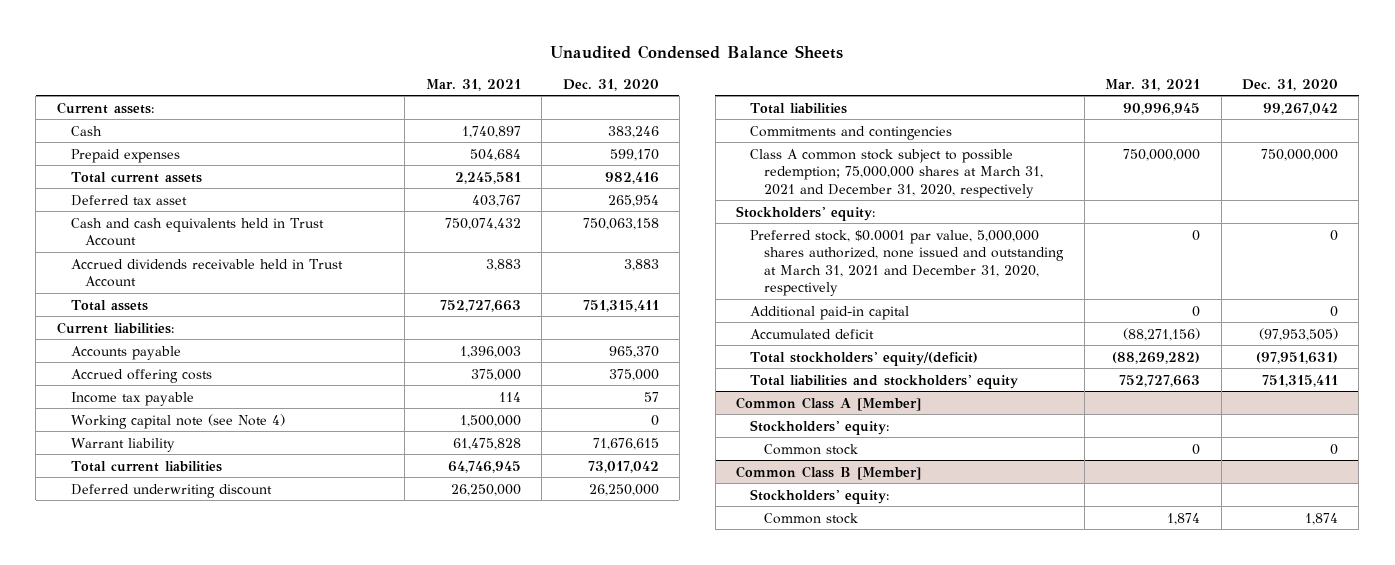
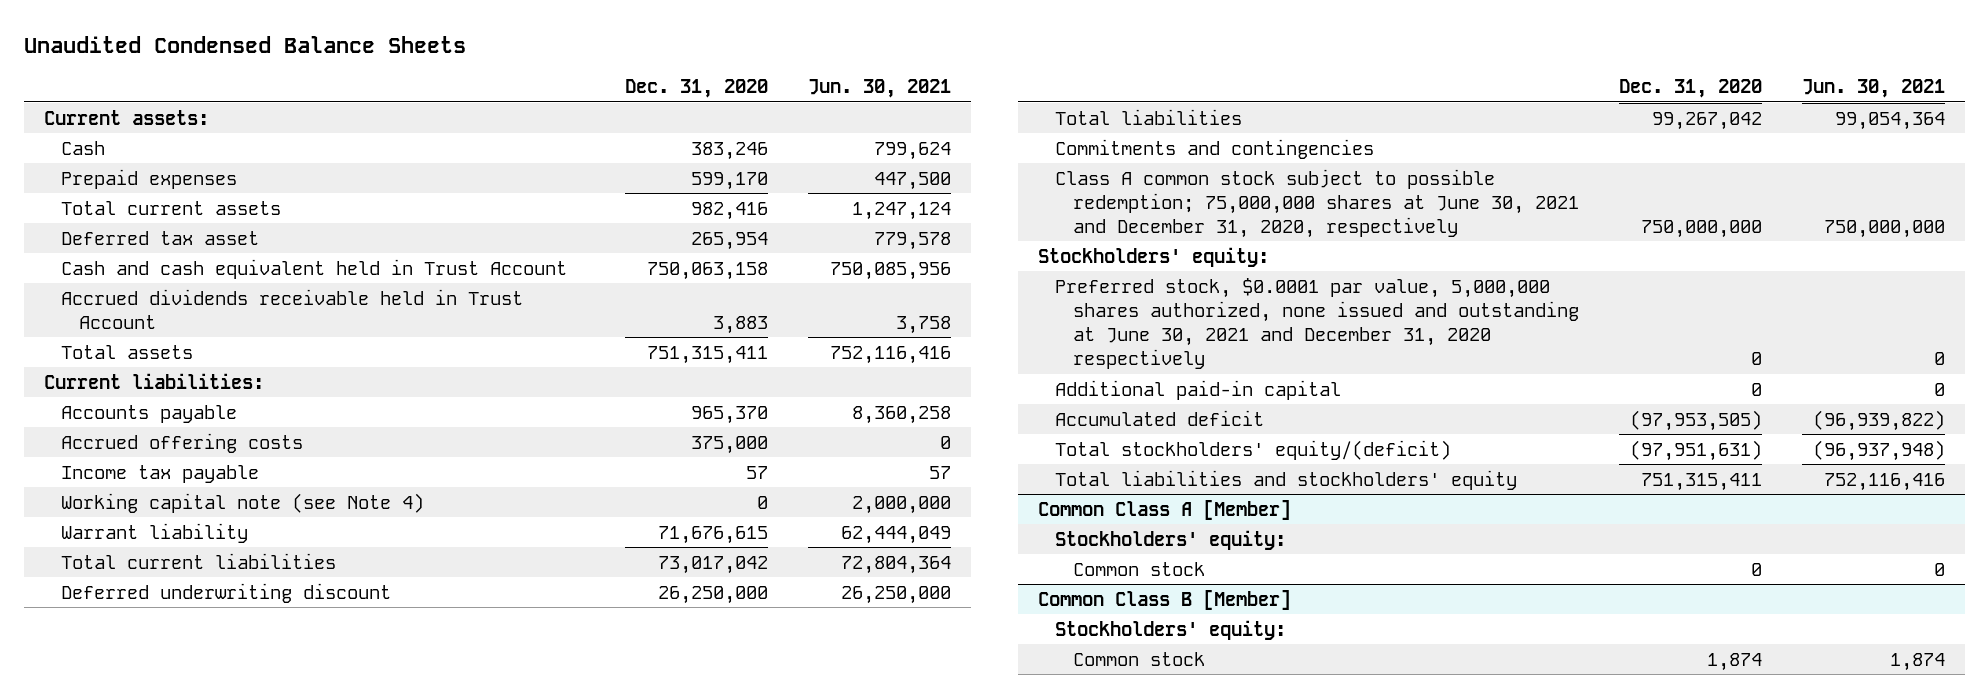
[425,78,521,91] Mar. 31, 2021 -> none
none -> [807,79,951,99] Jun. 30, 2021
[70,217,324,247] Cash and cash equivalents held in Trust Account -> [61,258,568,279] Cash and cash equivalent held in Trust Account
[750,148,1044,198] Class A common stock subject to possible redemption; 75,000,000 shares at March 31, 2021 and December 31, 2020, respectively -> [1055,168,1580,238] Class A common stock subject to possible redemption; 75,000,000 shares at June 30, 2021 and December 31, 2020, respectively
[750,229,1065,297] Preferred stock, $0.0001 par value, 5,000,000 shares authorized, none issued and outstanding at March 31, 2021 and December 31, 2020, respectively -> [1055,277,1580,370] Preferred stock, $0.0001 par value, 5,000,000 shares authorized, none issued and outstanding at June 30, 2021 and December 31, 2020 respectively

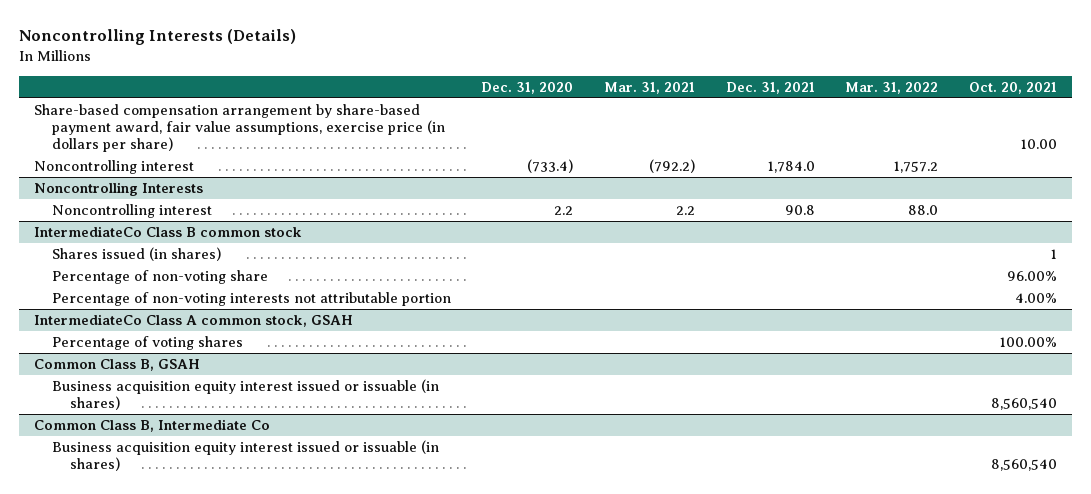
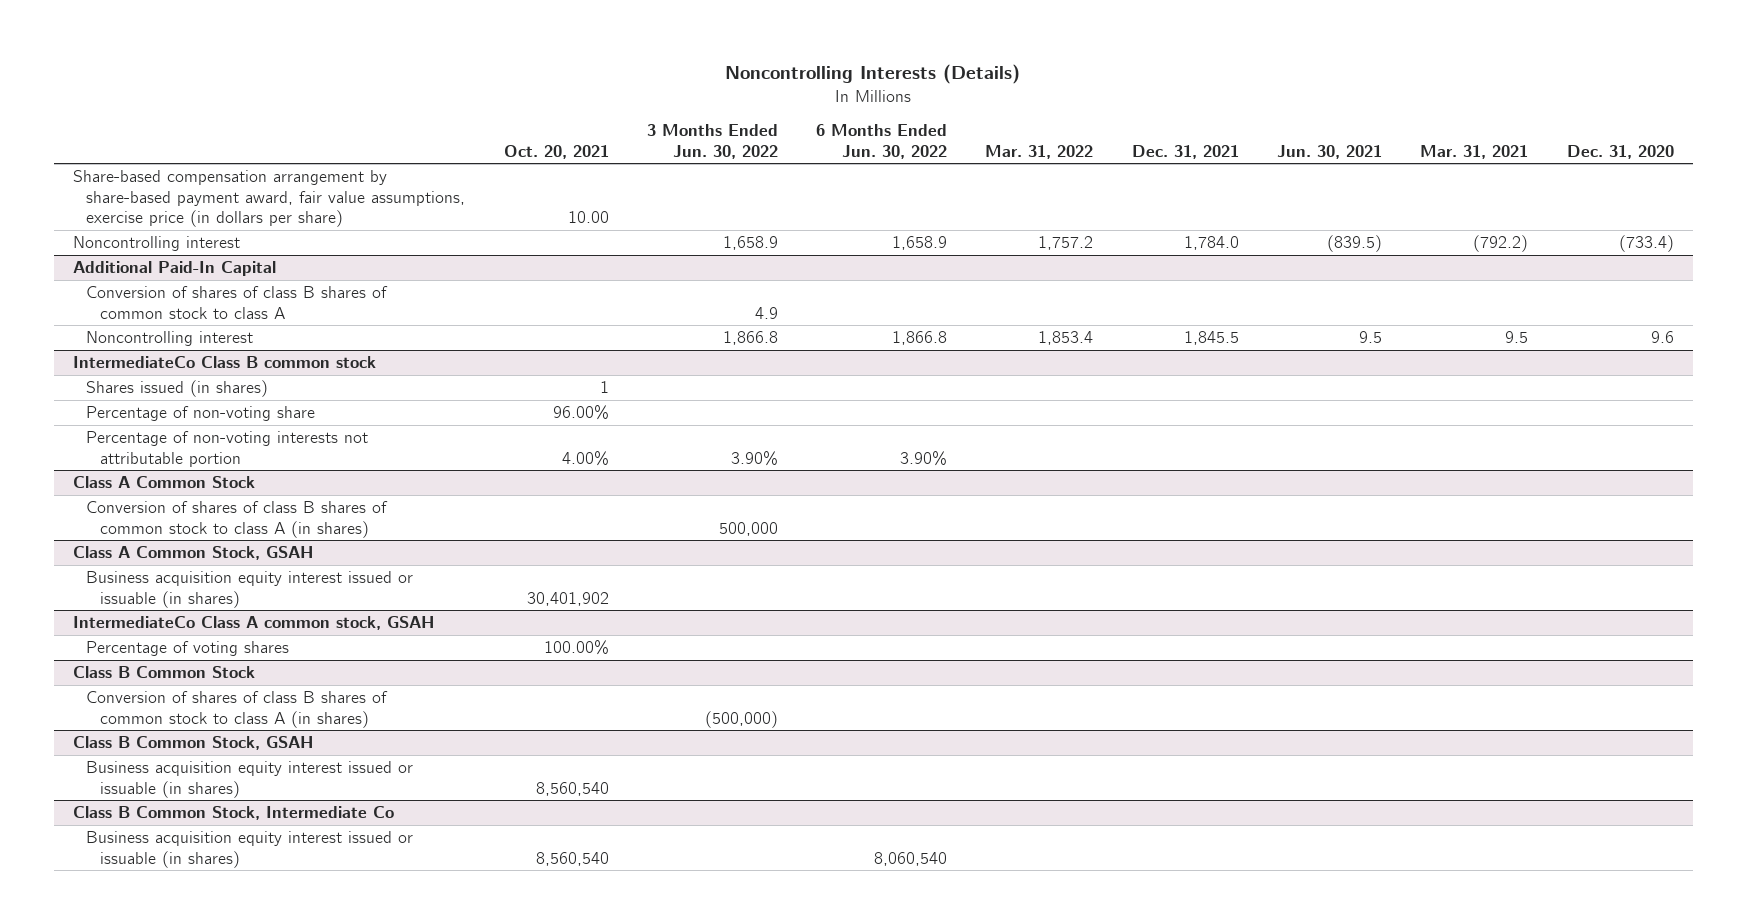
none -> [646,124,778,159] 3 Months Ended Jun. 30, 2022
none -> [816,124,948,159] 6 Months Ended Jun. 30, 2022
none -> [1277,144,1383,159] Jun. 30, 2021
[34,182,204,197] Noncontrolling Interests -> none
none -> [72,260,276,276] Additional Paid-In Capital
none -> [86,285,389,319] Conversion of shares of class B shares of common stock to class A
[554,206,574,216] 2.2 -> [1650,330,1674,343] 9.6
[676,206,696,216] 2.2 -> [1505,330,1529,343] 9.5
[784,205,815,216] 90.8 -> [1183,330,1239,345] 1,845.5
[908,205,939,216] 88.0 -> [1038,330,1094,345] 1,853.4
none -> [72,475,255,488] Class A Common Stock
none -> [86,500,389,538] Conversion of shares of class B shares of common stock to class A (in shares)
none -> [72,545,314,560] Class A Common Stock, GSAH
none -> [86,570,414,608] Business acquisition equity interest issued or issuable (in shares)
none -> [72,665,255,678] Class B Common Stock
none -> [86,690,389,728] Conversion of shares of class B shares of common stock to class A (in shares)
[34,359,201,372] Common Class B, GSAH -> [72,735,314,750] Class B Common Stock, GSAH
[34,419,271,433] Common Class B, Intermediate Co -> [72,805,394,820] Class B Common Stock, Intermediate Co

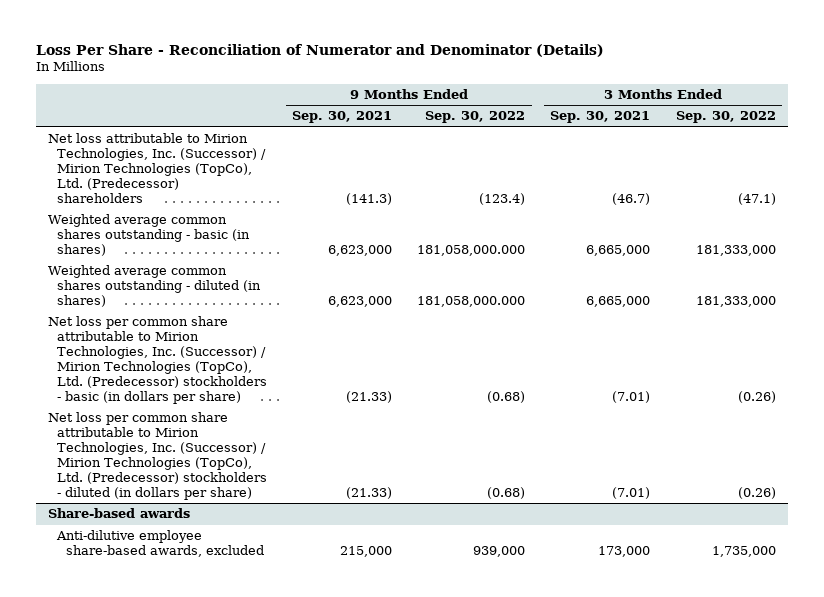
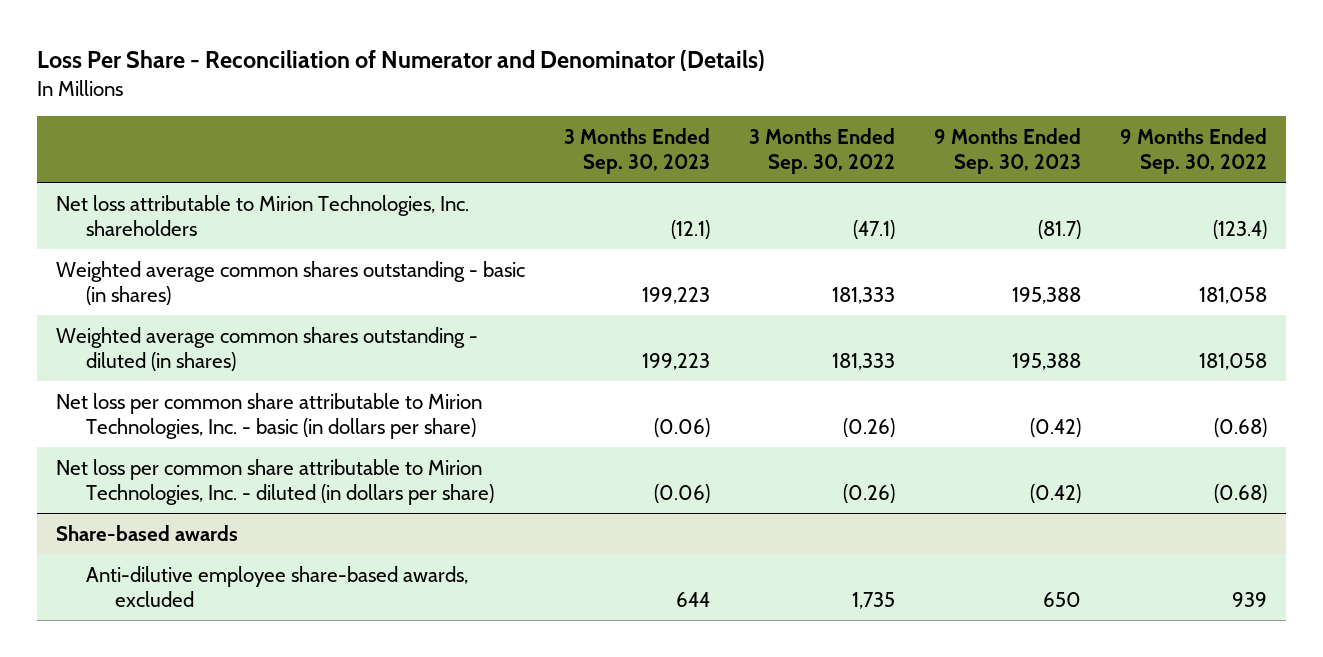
[292,111,393,124] Sep. 30, 2021 -> none
[550,111,651,124] Sep. 30, 2021 -> none
none -> [564,127,711,175] 3 Months Ended Sep. 30, 2023
none -> [933,127,1081,175] 9 Months Ended Sep. 30, 2023
[48,133,267,203] Net loss attributable to Mirion Technologies, Inc. (Successor) / Mirion Technologies (TopCo), Ltd. (Predecessor) shareholders -> [56,194,470,237] Net loss attributable to Mirion Technologies, Inc. shareholders
[417,245,526,257] 181,058,000.000 -> [1198,287,1267,305] 181,058
[695,245,776,257] 181,333,000 -> [831,287,895,305] 181,333
[417,296,526,308] 181,058,000.000 -> [1198,353,1267,371] 181,058
[695,296,776,308] 181,333,000 -> [831,353,895,371] 181,333
[48,316,268,404] Net loss per common share attributable to Mirion Technologies, Inc. (Successor) / Mirion Technologies (TopCo), Ltd. (Predecessor) stockholders - basic (in dollars per share) -> [56,392,483,440] Net loss per common share attributable to Mirion Technologies, Inc. - basic (in dollars per share)
[48,412,268,500] Net loss per common share attributable to Mirion Technologies, Inc. (Successor) / Mirion Technologies (TopCo), Ltd. (Predecessor) stockholders - diluted (in dollars per share) -> [56,458,494,506] Net loss per common share attributable to Mirion Technologies, Inc. - diluted (in dollars per share)
[473,546,526,558] 939,000 -> [1231,592,1267,608] 939
[711,546,776,558] 1,735,000 -> [851,592,895,610] 1,735

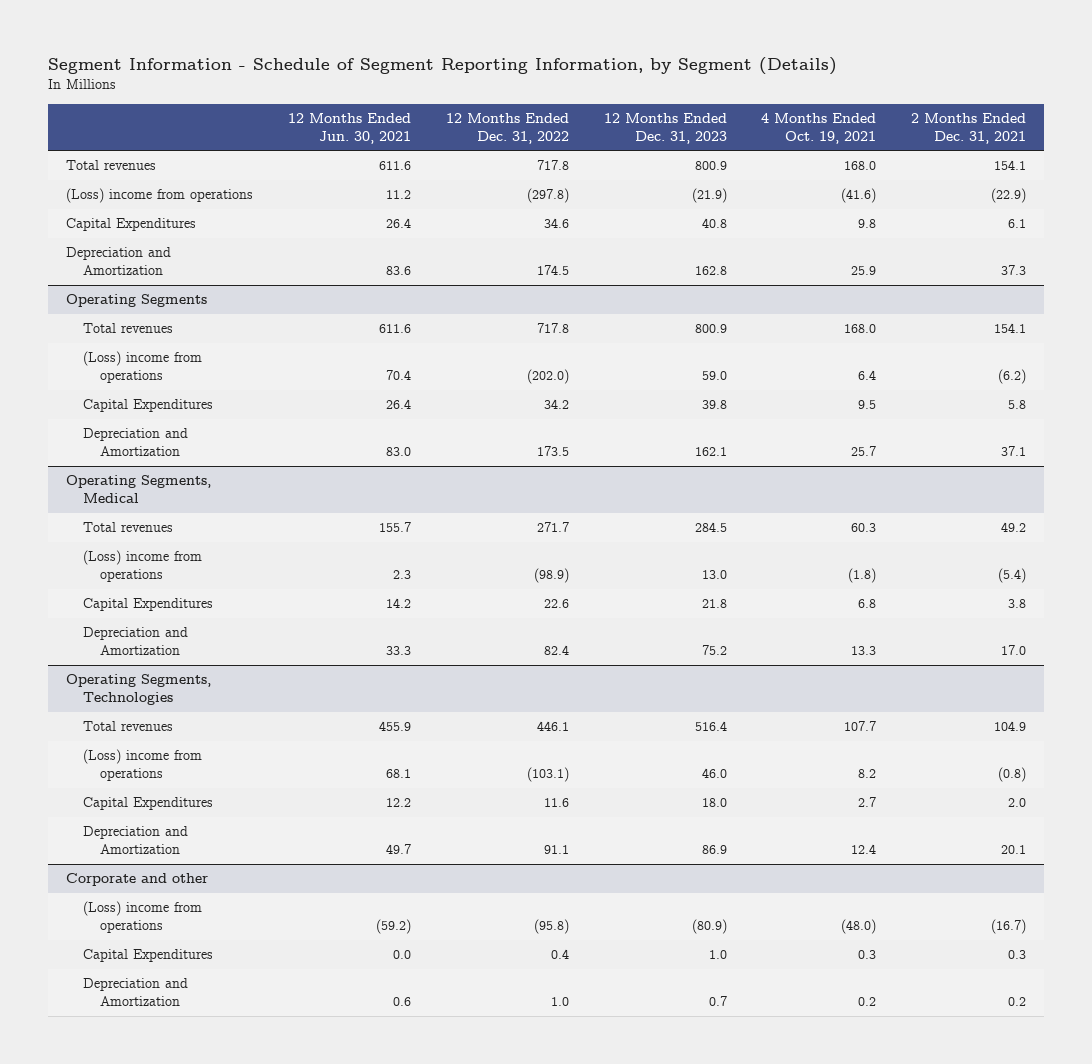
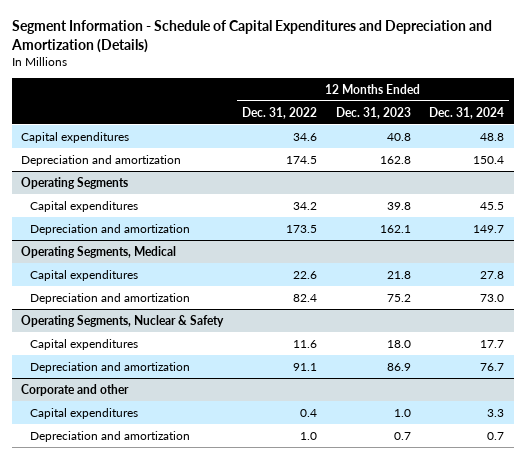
[48,57,838,76] Segment Information - Schedule of Segment Reporting Information, by Segment (Details) -> [10,19,492,53] Segment Information - Schedule of Capital Expenditures and Depreciation and Amortization (Details)
[287,112,411,144] 12 Months Ended Jun. 30, 2021 -> none
[761,112,877,144] 4 Months Ended Oct. 19, 2021 -> none
[911,112,1027,144] 2 Months Ended Dec. 31, 2021 -> none
none -> [429,106,505,119] Dec. 31, 2024
[65,160,156,171] Total revenues -> none
[65,188,253,204] (Loss) income from operations -> none
[65,218,196,232] Capital Expenditures -> [21,131,130,143] Capital expenditures
[65,247,171,276] Depreciation and Amortization -> [21,154,182,166] Depreciation and amortization
[82,323,173,334] Total revenues -> none
[82,351,202,384] (Loss) income from operations -> none
[82,399,213,413] Capital Expenditures -> [29,200,138,212] Capital expenditures
[82,428,188,457] Depreciation and Amortization -> [29,223,190,235] Depreciation and amortization
[82,522,173,533] Total revenues -> none
[82,550,202,583] (Loss) income from operations -> none
[65,674,211,706] Operating Segments, Technologies -> none
[82,721,173,732] Total revenues -> none
[82,749,202,782] (Loss) income from operations -> none
[82,598,213,612] Capital Expenditures -> [29,269,138,281] Capital expenditures
[82,627,188,656] Depreciation and Amortization -> [29,292,190,304] Depreciation and amortization
none -> [21,314,225,327] Operating Segments, Nuclear & Safety
[82,797,213,811] Capital Expenditures -> [29,338,138,350] Capital expenditures
[82,826,188,855] Depreciation and Amortization -> [29,361,190,373] Depreciation and amortization
[82,901,202,934] (Loss) income from operations -> none
[82,949,213,963] Capital Expenditures -> [29,407,138,419] Capital expenditures
[82,978,188,1007] Depreciation and Amortization -> [29,430,190,442] Depreciation and amortization

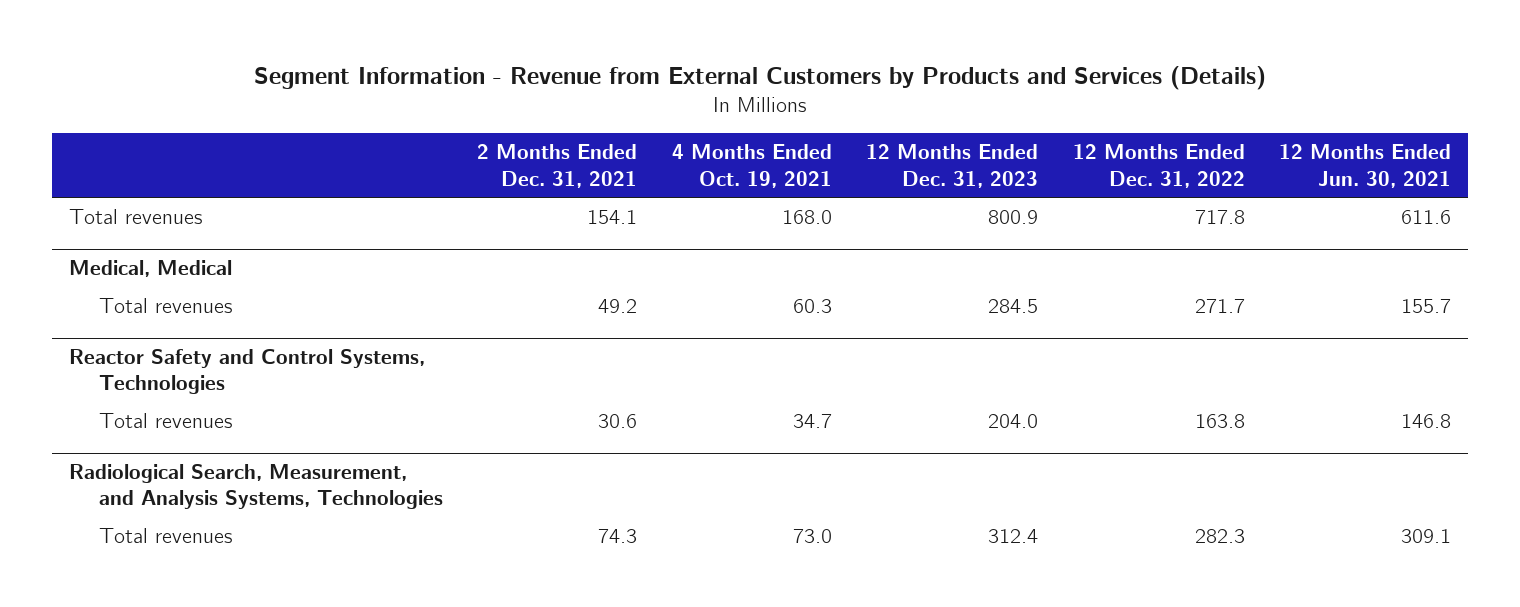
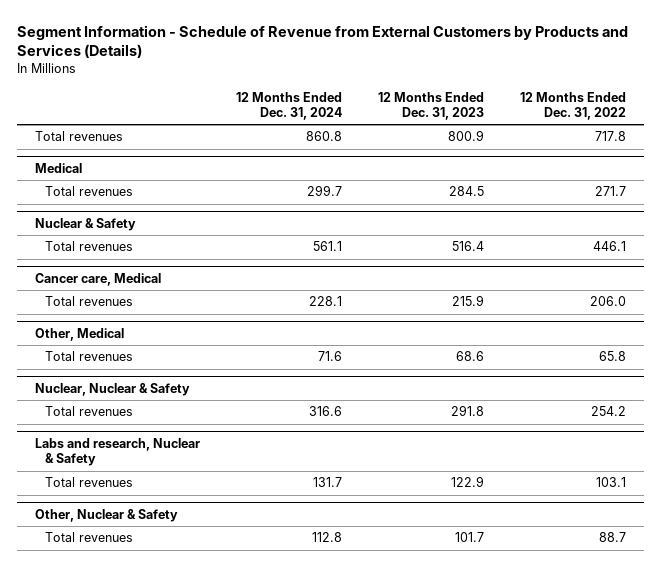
[253,66,1266,91] Segment Information - Revenue from External Customers by Products and Services (Details) -> [17,24,629,58] Segment Information - Schedule of Revenue from External Customers by Products and Services (Details)
[477,144,638,188] 2 Months Ended Dec. 31, 2021 -> none
[671,144,832,188] 4 Months Ended Oct. 19, 2021 -> none
[1278,144,1451,188] 12 Months Ended Jun. 30, 2021 -> none
none -> [236,91,343,120] 12 Months Ended Dec. 31, 2024
[68,260,232,278] Medical, Medical -> [35,163,83,174] Medical
[68,349,425,395] Reactor Safety and Control Systems, Technologies -> none
[68,464,444,510] Radiological Search, Measurement, and Analysis Systems, Technologies -> none
none -> [35,218,137,232] Nuclear & Safety
[988,414,1039,429] 204.0 -> [452,241,485,252] 516.4
[1194,414,1245,429] 163.8 -> [593,241,627,252] 446.1
none -> [35,273,162,287] Cancer care, Medical
[988,529,1039,544] 312.4 -> [452,295,485,307] 215.9
[1194,529,1245,544] 282.3 -> [590,296,627,307] 206.0
none -> [35,328,125,342] Other, Medical
none -> [44,351,133,362] Total revenues
none -> [35,383,191,397] Nuclear, Nuclear & Safety
none -> [44,406,133,417] Total revenues
none -> [35,438,201,467] Labs and research, Nuclear & Safety
none -> [44,477,133,488] Total revenues
none -> [35,509,179,523] Other, Nuclear & Safety
none -> [44,532,133,543] Total revenues

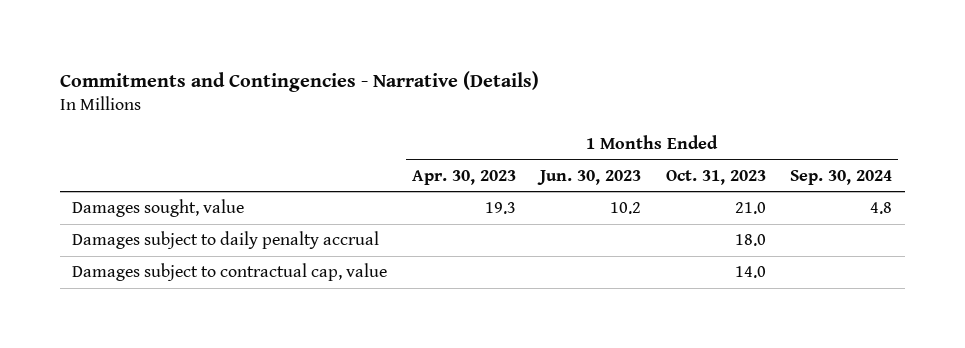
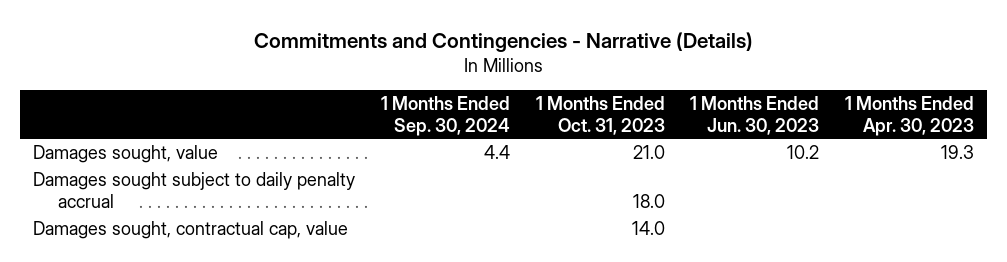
[870,202,893,215] 4.8 -> [483,144,510,159] 4.4
[72,231,380,250] Damages subject to daily penalty accrual -> [33,171,356,208] Damages sought subject to daily penalty accrual
[72,263,388,282] Damages subject to contractual cap, value -> [33,220,349,239] Damages sought, contractual cap, value

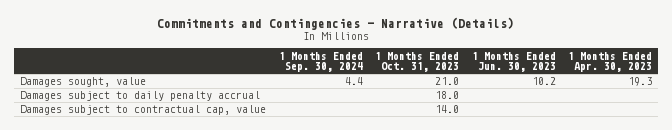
[33,171,356,208] Damages sought subject to daily penalty accrual -> [20,91,261,102] Damages subject to daily penalty accrual
[33,220,349,239] Damages sought, contractual cap, value -> [20,105,267,116] Damages subject to contractual cap, value

